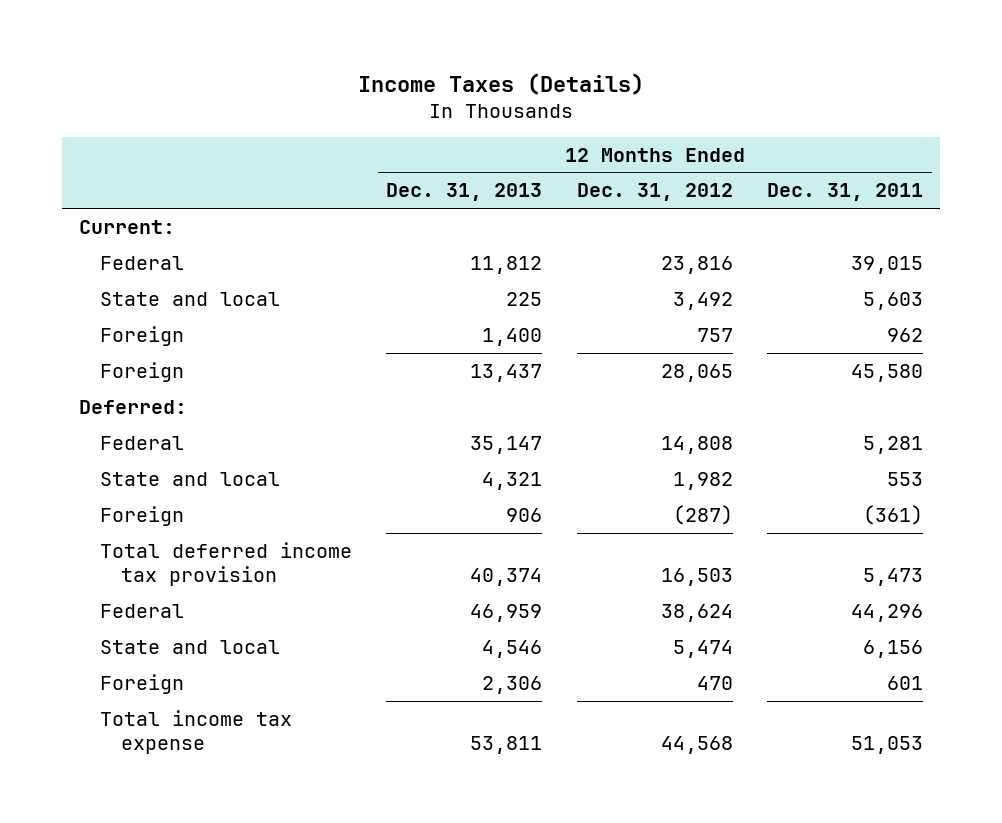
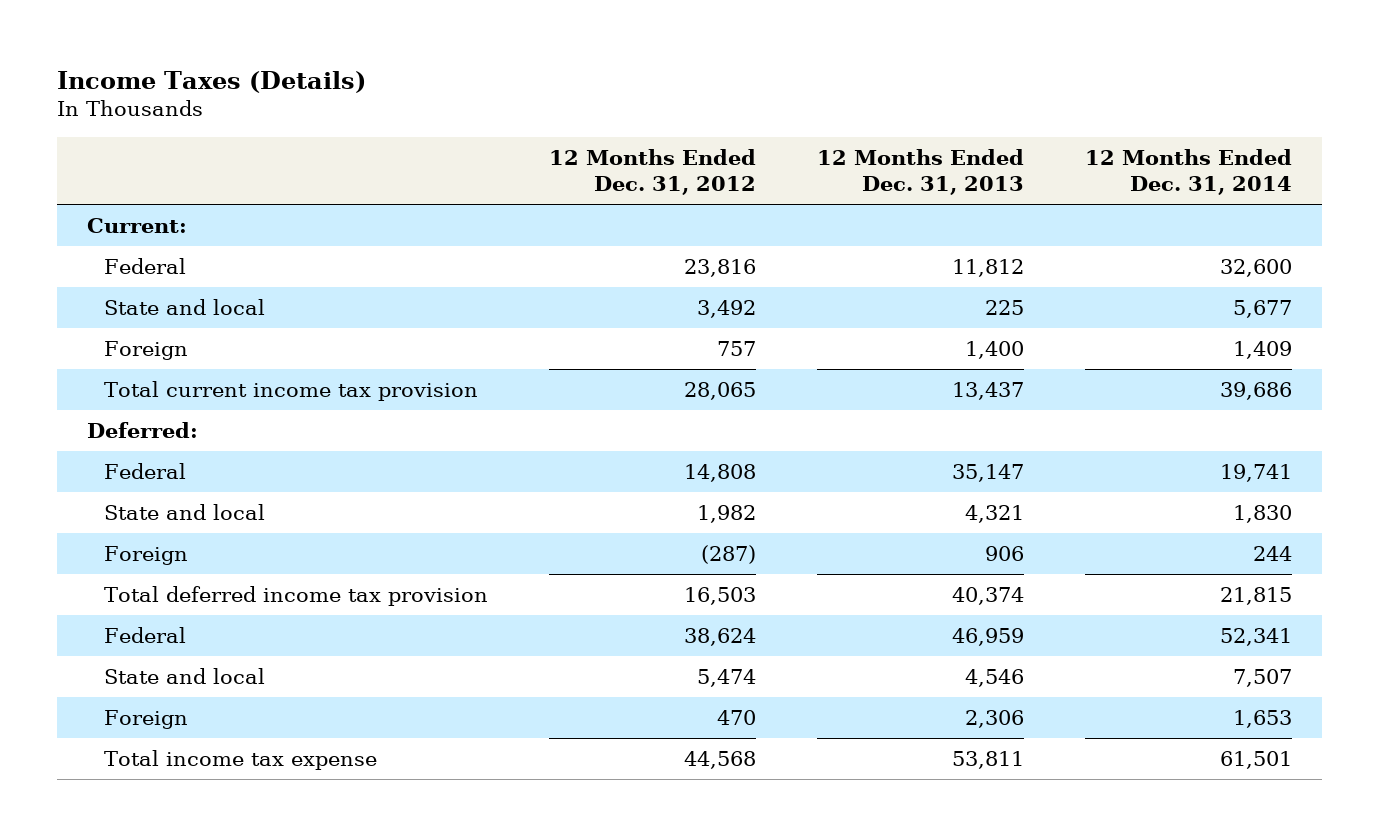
[767,183,924,202] Dec. 31, 2011 -> none
none -> [1085,148,1293,196] 12 Months Ended Dec. 31, 2014
[99,361,184,382] Foreign -> [104,380,479,401] Total current income tax provision

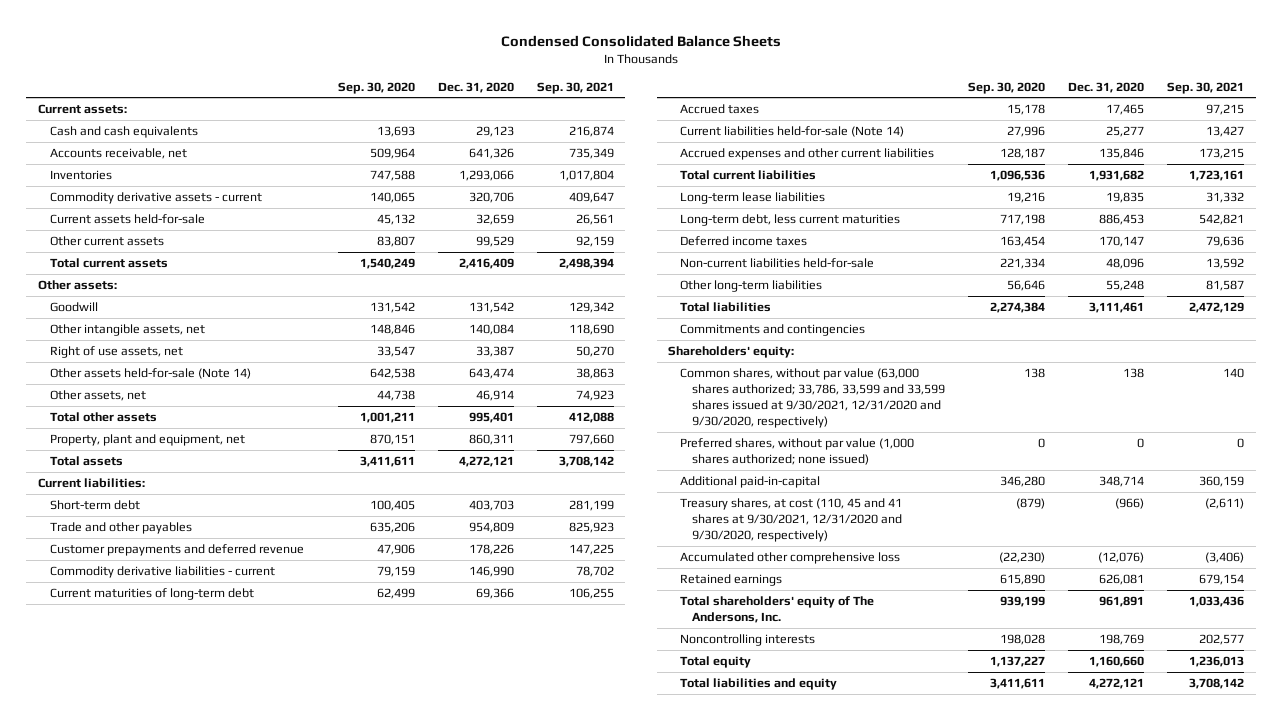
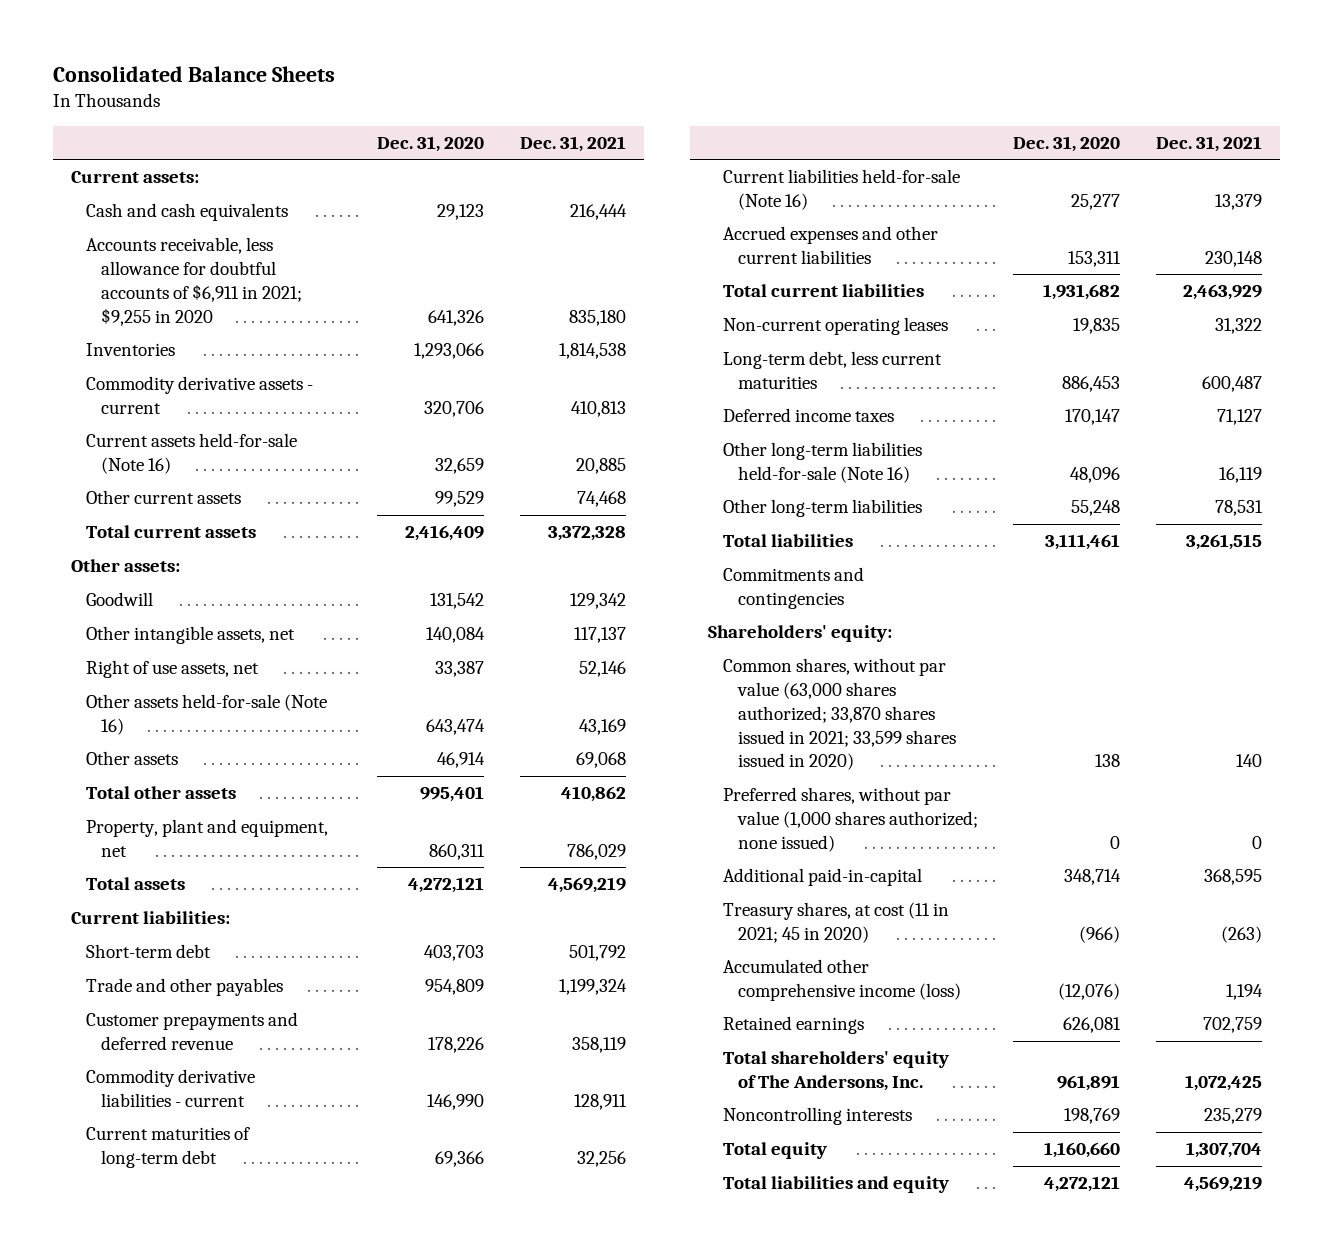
[500,34,781,47] Condensed Consolidated Balance Sheets -> [53,66,336,83] Consolidated Balance Sheets
[337,81,415,94] Sep. 30, 2020 -> none
[536,81,614,94] Sep. 30, 2021 -> none
none -> [519,135,626,152] Dec. 31, 2021
[49,148,187,160] Accounts receivable, net -> [86,237,303,326] Accounts receivable, less allowance for doubtful accounts of $6,911 in 2021; $9,255 in 2020
[49,214,205,225] Current assets held-for-sale -> [86,433,298,474] Current assets held-for-sale (Note 16)
[49,368,251,380] Other assets held-for-sale (Note 14) -> [86,694,328,735] Other assets held-for-sale (Note 16)
[49,390,146,402] Other assets, net -> [86,751,179,766] Other assets
[680,104,760,115] Accrued taxes -> none
[680,126,905,138] Current liabilities held-for-sale (Note 14) -> [722,169,960,210] Current liabilities held-for-sale (Note 16)
[1099,148,1145,160] 135,846 -> [1068,250,1122,267] 153,311
[680,192,826,205] Long-term lease liabilities -> [722,317,948,336] Non-current operating leases
[680,258,875,269] Non-current liabilities held-for-sale -> [722,442,922,483] Other long-term liabilities held-for-sale (Note 16)
[680,368,946,429] Common shares, without par value (63,000 shares authorized; 33,786, 33,599 and 33,599 shares issued at 9/30/2021, 12/31/2020 and 9/30/2020, respectively) -> [722,658,956,771] Common shares, without par value (63,000 shares authorized; 33,870 shares issued in 2021; 33,599 shares issued in 2020)
[680,498,903,543] Treasury shares, at cost (110, 45 and 41 shares at 9/30/2021, 12/31/2020 and 9/30/2020, respectively) -> [722,902,949,943] Treasury shares, at cost (11 in 2021; 45 in 2020)
[680,552,901,565] Accumulated other comprehensive loss -> [722,959,961,1001] Accumulated other comprehensive income (loss)

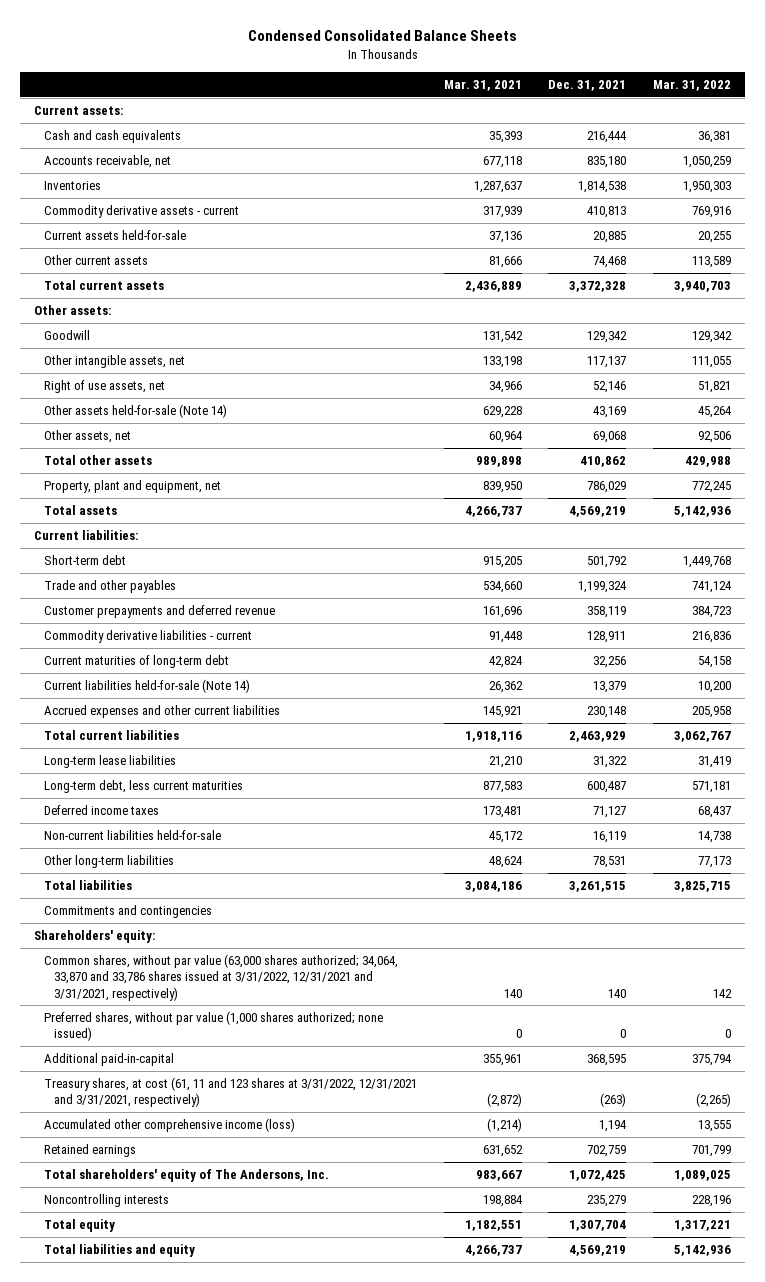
[53,66,336,83] Consolidated Balance Sheets -> [247,29,517,41] Condensed Consolidated Balance Sheets
[376,135,484,152] Dec. 31, 2020 -> none
none -> [443,80,522,92] Mar. 31, 2021
none -> [653,80,732,92] Mar. 31, 2022
[86,237,303,326] Accounts receivable, less allowance for doubtful accounts of $6,911 in 2021; $9,255 in 2020 -> [43,155,171,169] Accounts receivable, net
[86,433,298,474] Current assets held-for-sale (Note 16) -> [43,230,186,241] Current assets held-for-sale
[86,694,328,735] Other assets held-for-sale (Note 16) -> [43,404,227,419] Other assets held-for-sale (Note 14)
[86,751,179,766] Other assets -> [43,430,131,444] Other assets, net
[722,169,960,210] Current liabilities held-for-sale (Note 16) -> [43,679,250,694] Current liabilities held-for-sale (Note 14)
[722,317,948,336] Non-current operating leases -> [43,755,176,769] Long-term lease liabilities
[722,442,922,483] Other long-term liabilities held-for-sale (Note 16) -> [43,830,221,841] Non-current liabilities held-for-sale
[722,658,956,771] Common shares, without par value (63,000 shares authorized; 33,870 shares issued in 2021; 33,599 shares issued in 2020) -> [43,954,398,1001] Common shares, without par value (63,000 shares authorized; 34,064, 33,870 and 33,786 shares issued at 3/31/2022, 12/31/2021 and 3/31/2021, respectively)
[722,902,949,943] Treasury shares, at cost (11 in 2021; 45 in 2020) -> [43,1077,417,1108] Treasury shares, at cost (61, 11 and 123 shares at 3/31/2022, 12/31/2021 and 3/31/2021, respectively)

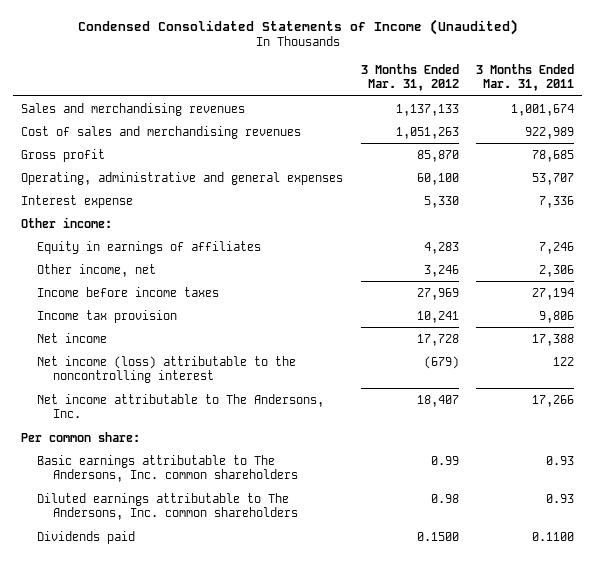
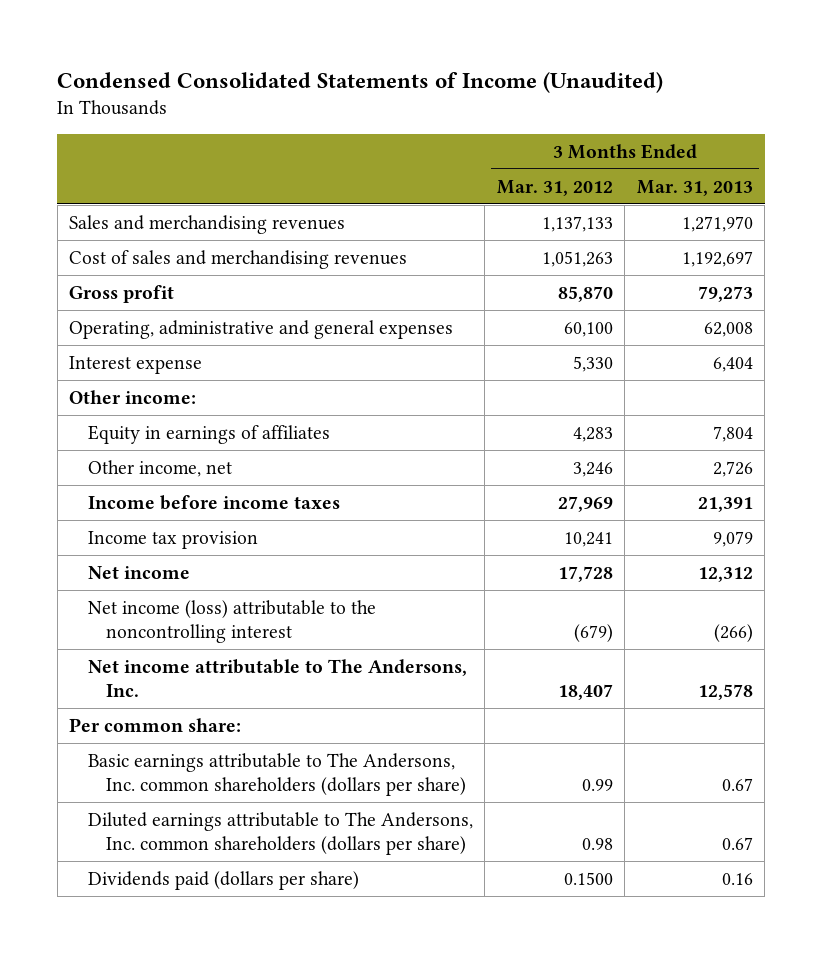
[475,63,574,92] 3 Months Ended Mar. 31, 2011 -> none
none -> [636,179,753,196] Mar. 31, 2013
[37,454,299,483] Basic earnings attributable to The Andersons, Inc. common shareholders -> [87,752,467,796] Basic earnings attributable to The Andersons, Inc. common shareholders (dollars per share)
[37,492,299,521] Diluted earnings attributable to The Andersons, Inc. common shareholders -> [87,811,473,855] Diluted earnings attributable to The Andersons, Inc. common shareholders (dollars per share)
[37,530,136,544] Dividends paid -> [87,870,359,890] Dividends paid (dollars per share)

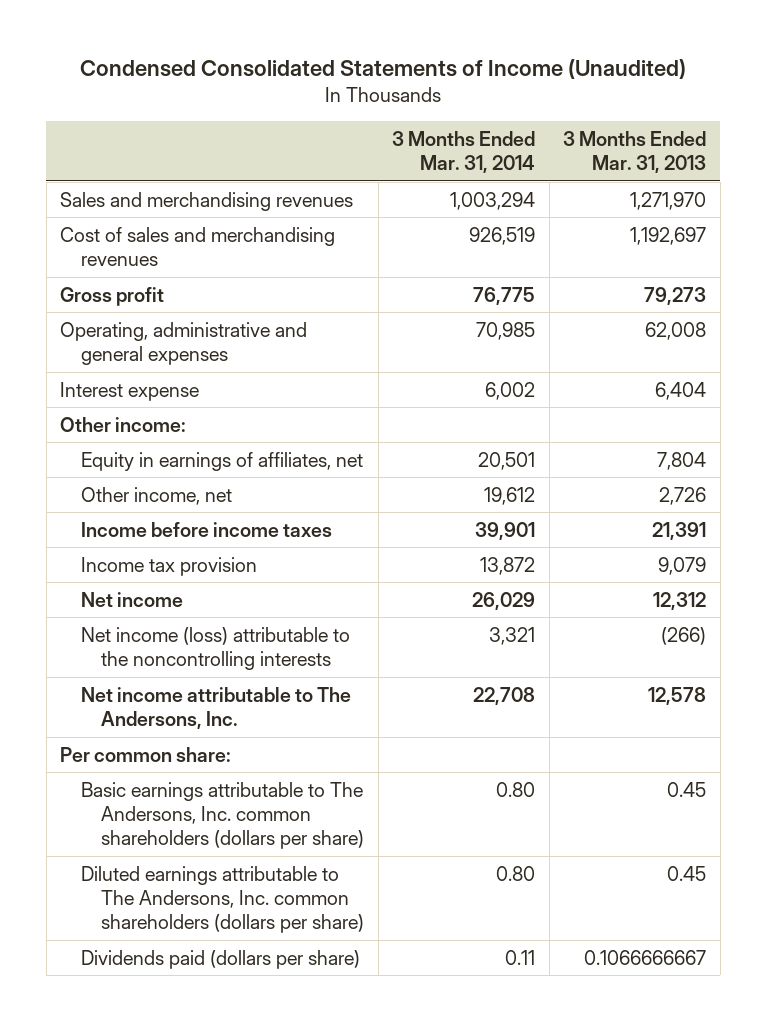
[496,179,613,196] Mar. 31, 2012 -> none
none -> [392,131,536,174] 3 Months Ended Mar. 31, 2014
[87,424,330,444] Equity in earnings of affiliates -> [80,451,363,471] Equity in earnings of affiliates, net
[87,599,376,643] Net income (loss) attributable to the noncontrolling interest -> [80,626,350,670] Net income (loss) attributable to the noncontrolling interests
[721,777,753,791] 0.67 -> [667,781,707,797] 0.45
[721,836,753,850] 0.67 -> [667,865,707,881] 0.45
[721,872,753,885] 0.16 -> [584,949,707,965] 0.1066666667

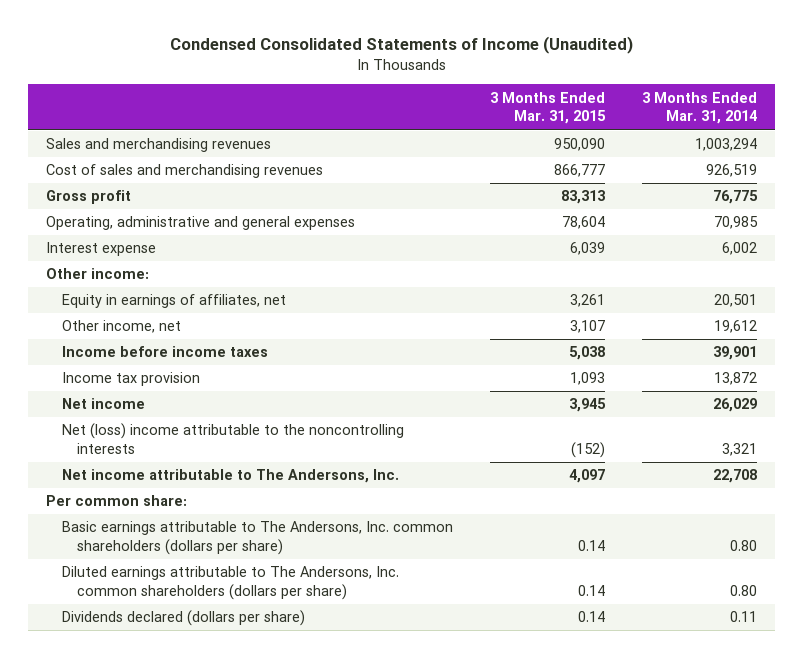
[563,131,707,174] 3 Months Ended Mar. 31, 2013 -> none
none -> [489,91,606,125] 3 Months Ended Mar. 31, 2015
[80,626,350,670] Net income (loss) attributable to the noncontrolling interests -> [61,423,404,455] Net (loss) income attributable to the noncontrolling interests
[80,949,360,969] Dividends paid (dollars per share) -> [61,610,305,627] Dividends declared (dollars per share)

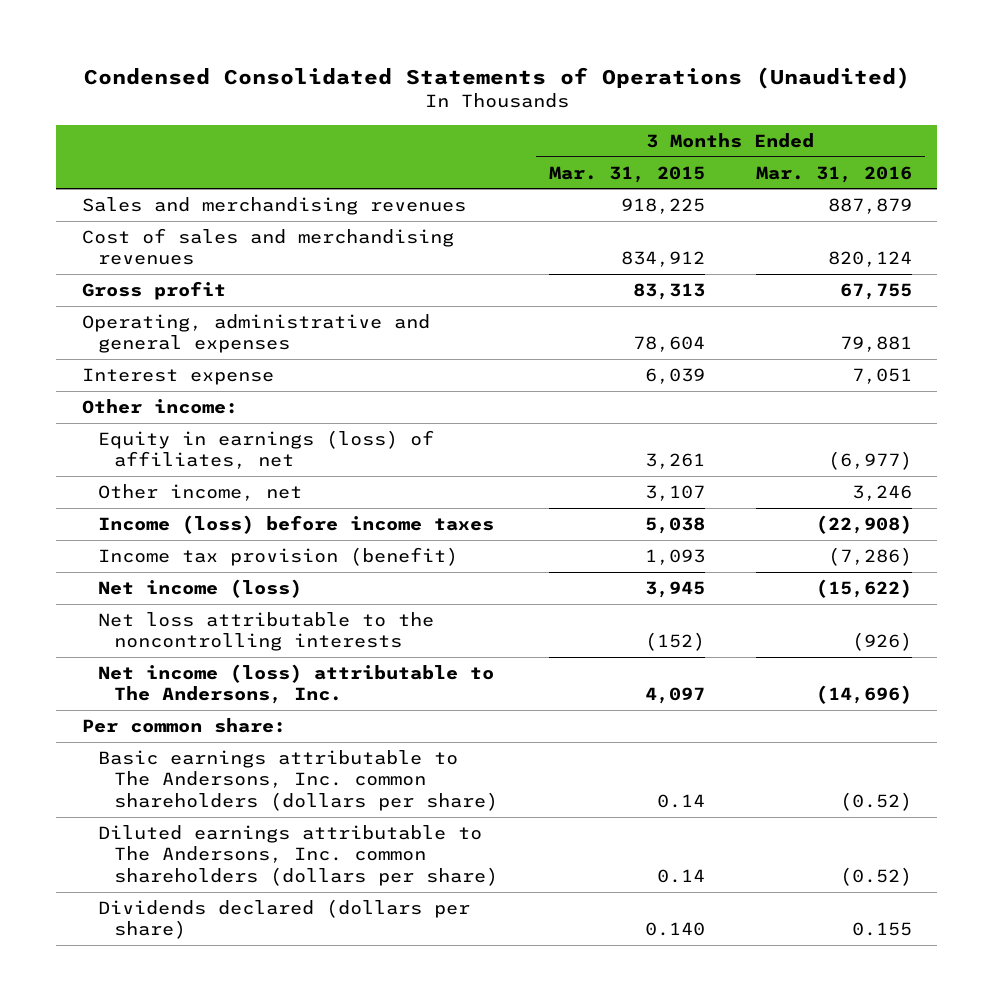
[169,36,633,55] Condensed Consolidated Statements of Income (Unaudited) -> [83,66,910,89] Condensed Consolidated Statements of Operations (Unaudited)
[641,91,757,125] 3 Months Ended Mar. 31, 2014 -> none
none -> [755,165,912,183] Mar. 31, 2016
[553,138,605,152] 950,090 -> [620,198,705,215] 918,225
[553,164,605,178] 866,777 -> [620,251,705,268] 834,912
[61,294,286,309] Equity in earnings of affiliates, net -> [97,430,434,470] Equity in earnings (loss) of affiliates, net
[61,346,268,358] Income before income taxes -> [97,515,494,535] Income (loss) before income taxes
[61,372,200,387] Income tax provision -> [97,547,458,567] Income tax provision (benefit)
[61,398,145,410] Net income -> [97,579,302,599] Net income (loss)
[61,423,404,455] Net (loss) income attributable to the noncontrolling interests -> [97,612,434,652] Net loss attributable to the noncontrolling interests
[61,469,399,484] Net income attributable to The Andersons, Inc. -> [97,664,494,705] Net income (loss) attributable to The Andersons, Inc.
[577,611,605,623] 0.14 -> [644,922,705,937] 0.140

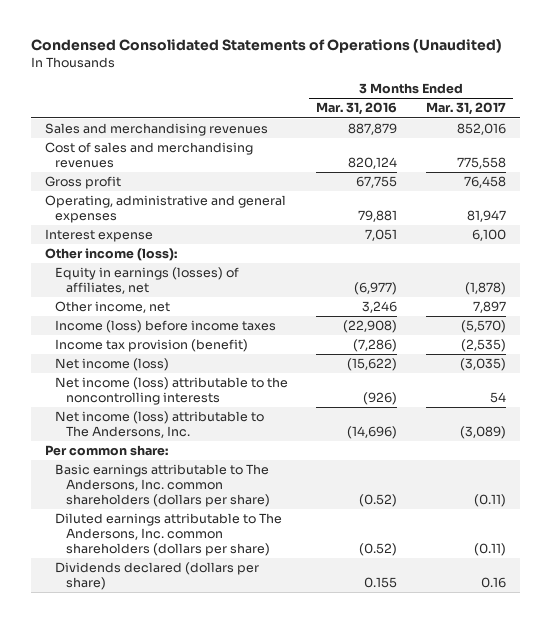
[548,165,705,183] Mar. 31, 2015 -> none
none -> [425,102,506,116] Mar. 31, 2017
[81,399,238,415] Other income: -> [44,248,177,262] Other income (loss):
[97,430,434,470] Equity in earnings (loss) of affiliates, net -> [55,267,240,295] Equity in earnings (losses) of affiliates, net
[97,612,434,652] Net loss attributable to the noncontrolling interests -> [55,377,289,406] Net income (loss) attributable to the noncontrolling interests

